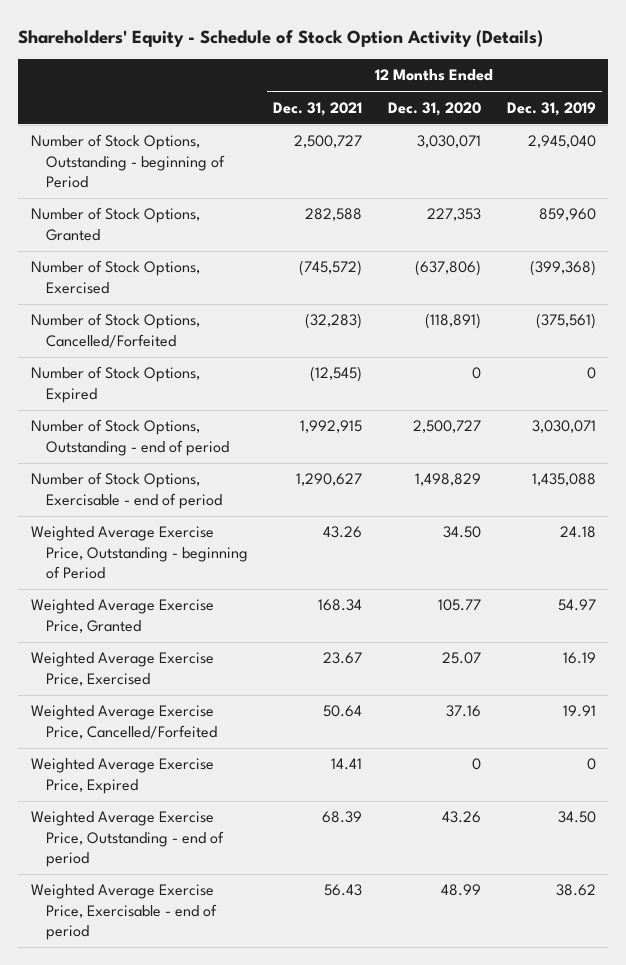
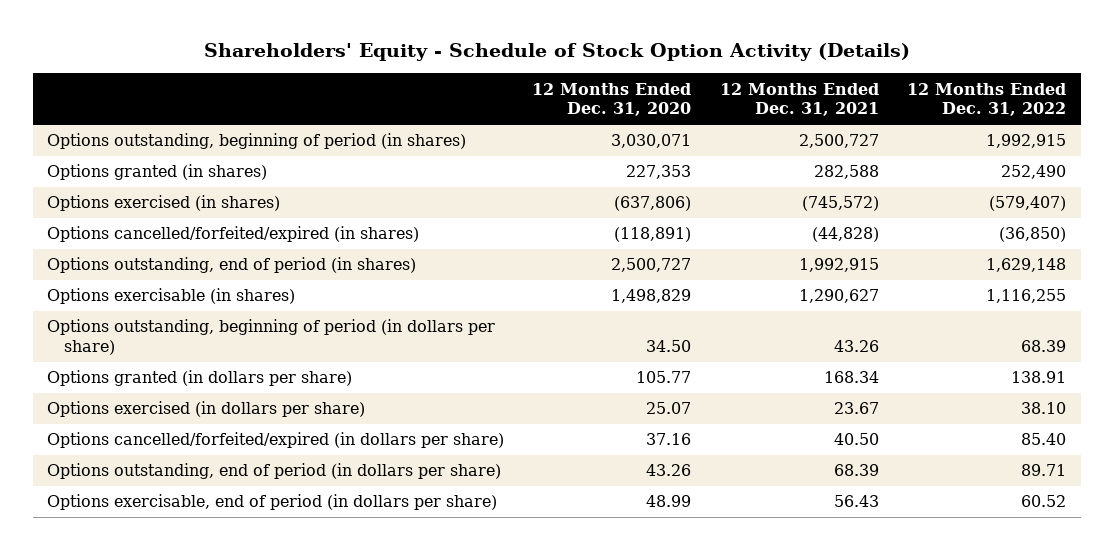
[506,101,596,116] Dec. 31, 2019 -> none
none -> [907,82,1067,117] 12 Months Ended Dec. 31, 2022
[30,313,200,348] Number of Stock Options, Cancelled/Forfeited -> none
[30,366,200,403] Number of Stock Options, Expired -> none
[30,705,217,739] Weighted Average Exercise Price, Cancelled/Forfeited -> none
[30,758,214,794] Weighted Average Exercise Price, Expired -> none
[30,134,225,189] Number of Stock Options, Outstanding - beginning of Period -> [46,133,466,150] Options outstanding, beginning of period (in shares)
[30,207,200,241] Number of Stock Options, Granted -> [46,164,267,181] Options granted (in shares)
[30,260,200,294] Number of Stock Options, Exercised -> [46,195,280,212] Options exercised (in shares)
none -> [46,226,419,243] Options cancelled/forfeited/expired (in shares)
[30,419,229,456] Number of Stock Options, Outstanding - end of period -> [46,257,416,274] Options outstanding, end of period (in shares)
[30,472,222,509] Number of Stock Options, Exercisable - end of period -> [46,288,295,305] Options exercisable (in shares)
[30,526,248,580] Weighted Average Exercise Price, Outstanding - beginning of Period -> [46,319,495,356] Options outstanding, beginning of period (in dollars per share)
[30,599,214,633] Weighted Average Exercise Price, Granted -> [46,370,352,387] Options granted (in dollars per share)
[30,652,214,686] Weighted Average Exercise Price, Exercised -> [46,401,365,418] Options exercised (in dollars per share)
none -> [46,432,504,449] Options cancelled/forfeited/expired (in dollars per share)
[30,811,224,868] Weighted Average Exercise Price, Outstanding - end of period -> [46,463,501,480] Options outstanding, end of period (in dollars per share)
[30,884,217,941] Weighted Average Exercise Price, Exercisable - end of period -> [46,494,497,511] Options exercisable, end of period (in dollars per share)

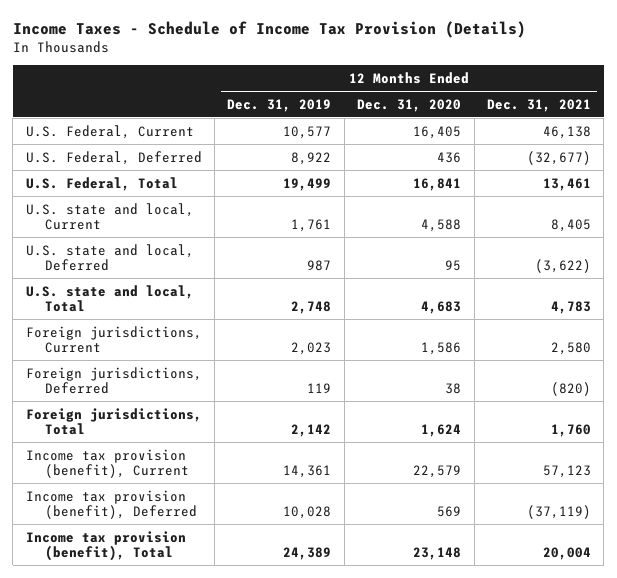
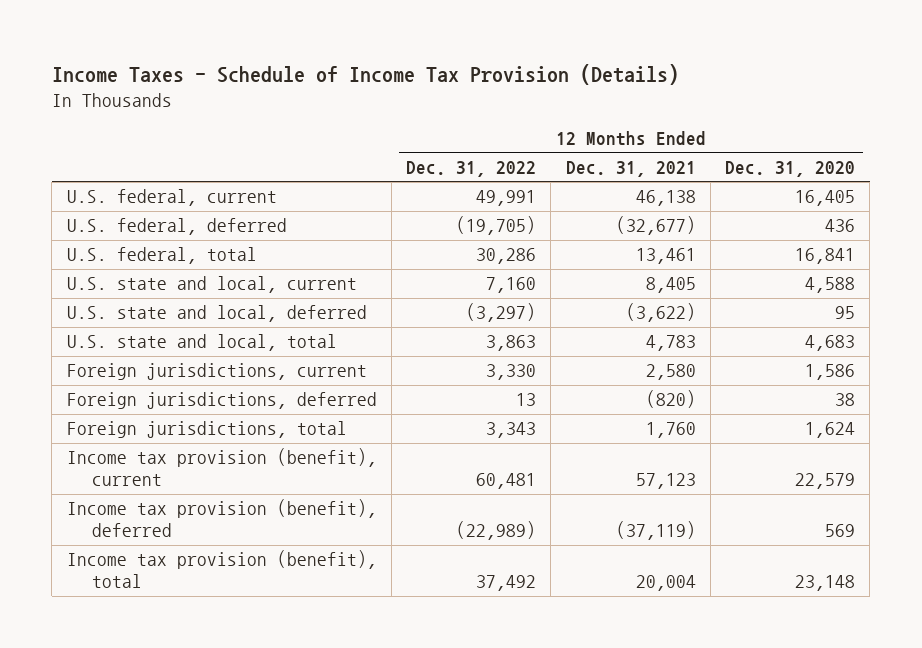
[227,98,332,112] Dec. 31, 2019 -> none
none -> [406,160,537,177] Dec. 31, 2022
[25,124,194,139] U.S. Federal, Current -> [66,189,277,207] U.S. federal, current
[25,150,202,165] U.S. Federal, Deferred -> [66,218,287,236] U.S. federal, deferred
[25,176,178,191] U.S. Federal, Total -> [66,247,257,265] U.S. federal, total
[25,202,194,231] U.S. state and local, Current -> [66,276,357,294] U.S. state and local, current
[25,243,194,272] U.S. state and local, Deferred -> [66,305,367,323] U.S. state and local, deferred
[25,284,194,313] U.S. state and local, Total -> [66,334,337,352] U.S. state and local, total
[25,325,202,354] Foreign jurisdictions, Current -> [66,363,367,381] Foreign jurisdictions, current
[25,366,202,395] Foreign jurisdictions, Deferred -> [66,392,377,410] Foreign jurisdictions, deferred
[25,407,202,436] Foreign jurisdictions, Total -> [66,421,347,439] Foreign jurisdictions, total
[25,448,190,479] Income tax provision (benefit), Current -> [66,448,377,487] Income tax provision (benefit), current
[25,489,198,520] Income tax provision (benefit), Deferred -> [66,499,377,538] Income tax provision (benefit), deferred
[25,530,186,562] Income tax provision (benefit), Total -> [66,550,377,589] Income tax provision (benefit), total

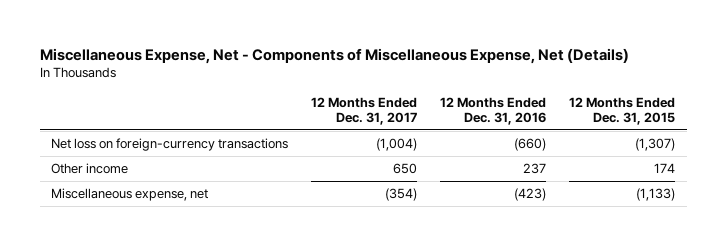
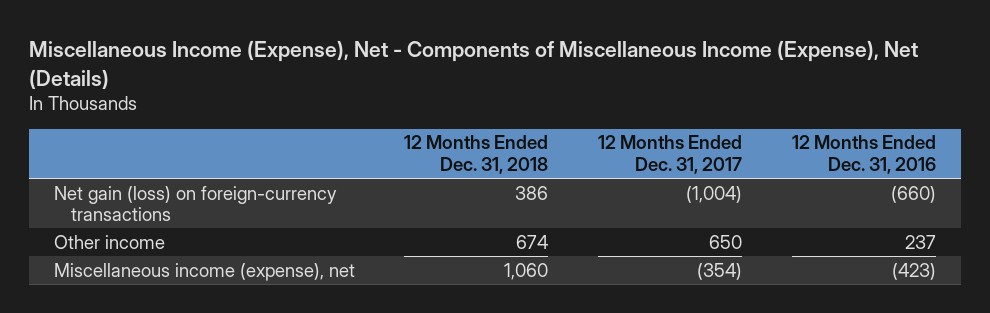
[39,47,629,64] Miscellaneous Expense, Net - Components of Miscellaneous Expense, Net (Details) -> [28,40,918,89] Miscellaneous Income (Expense), Net - Components of Miscellaneous Income (Expense), Net (Details)
[569,96,676,125] 12 Months Ended Dec. 31, 2015 -> none
none -> [404,135,549,174] 12 Months Ended Dec. 31, 2018
[51,138,289,152] Net loss on foreign-currency transactions -> [53,185,337,221] Net gain (loss) on foreign-currency transactions
[51,188,209,202] Miscellaneous expense, net -> [53,262,355,281] Miscellaneous income (expense), net

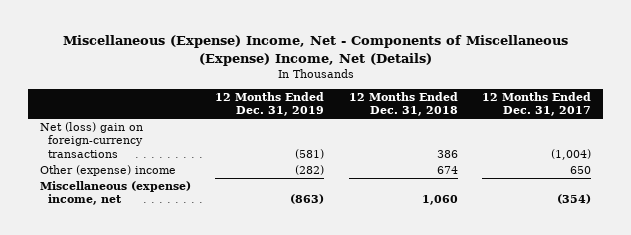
[28,40,918,89] Miscellaneous Income (Expense), Net - Components of Miscellaneous Income (Expense), Net (Details) -> [62,35,568,66] Miscellaneous (Expense) Income, Net - Components of Miscellaneous (Expense) Income, Net (Details)
[792,135,937,174] 12 Months Ended Dec. 31, 2016 -> none
none -> [215,91,325,117] 12 Months Ended Dec. 31, 2019
[53,185,337,221] Net gain (loss) on foreign-currency transactions -> [40,122,144,158] Net (loss) gain on foreign-currency transactions
[53,234,165,249] Other income -> [40,165,177,177] Other (expense) income
[53,262,355,281] Miscellaneous income (expense), net -> [40,181,192,206] Miscellaneous (expense) income, net

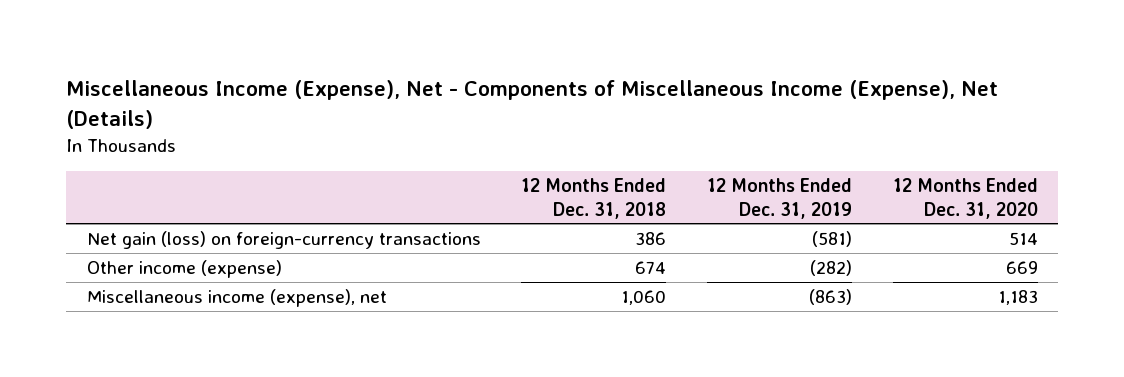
[62,35,568,66] Miscellaneous (Expense) Income, Net - Components of Miscellaneous (Expense) Income, Net (Details) -> [66,79,999,129] Miscellaneous Income (Expense), Net - Components of Miscellaneous Income (Expense), Net (Details)
[481,91,591,117] 12 Months Ended Dec. 31, 2017 -> none
none -> [892,177,1038,219] 12 Months Ended Dec. 31, 2020
[40,122,144,158] Net (loss) gain on foreign-currency transactions -> [86,231,481,250] Net gain (loss) on foreign-currency transactions
[40,165,177,177] Other (expense) income -> [86,260,282,279] Other income (expense)
[40,181,192,206] Miscellaneous (expense) income, net -> [86,289,387,308] Miscellaneous income (expense), net

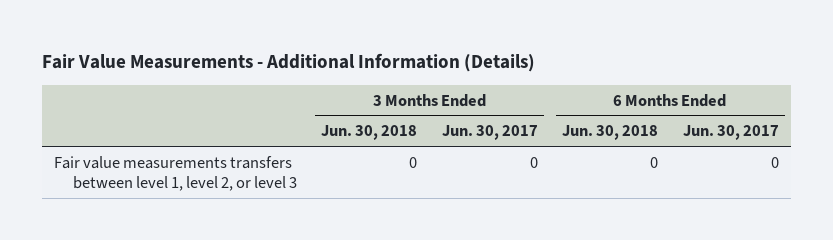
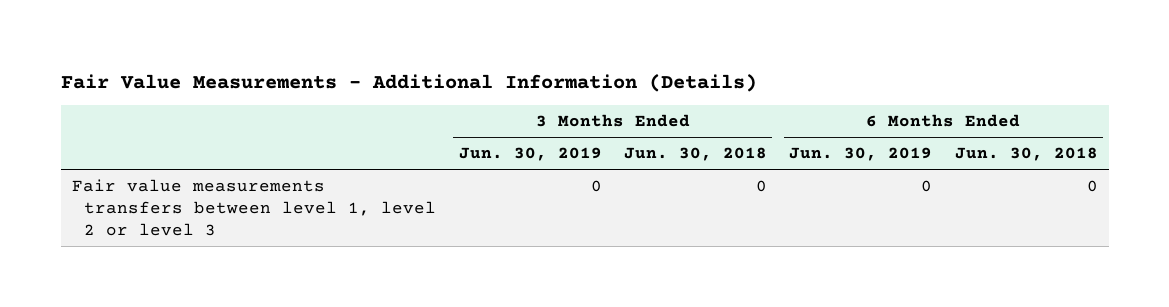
[441,125,538,141] Jun. 30, 2017 -> none
[682,125,779,141] Jun. 30, 2017 -> none
none -> [458,147,602,162] Jun. 30, 2019
none -> [789,147,933,162] Jun. 30, 2019
[54,155,297,192] Fair value measurements transfers between level 1, level 2, or level 3 -> [71,179,437,237] Fair value measurements transfers between level 1, level 2 or level 3

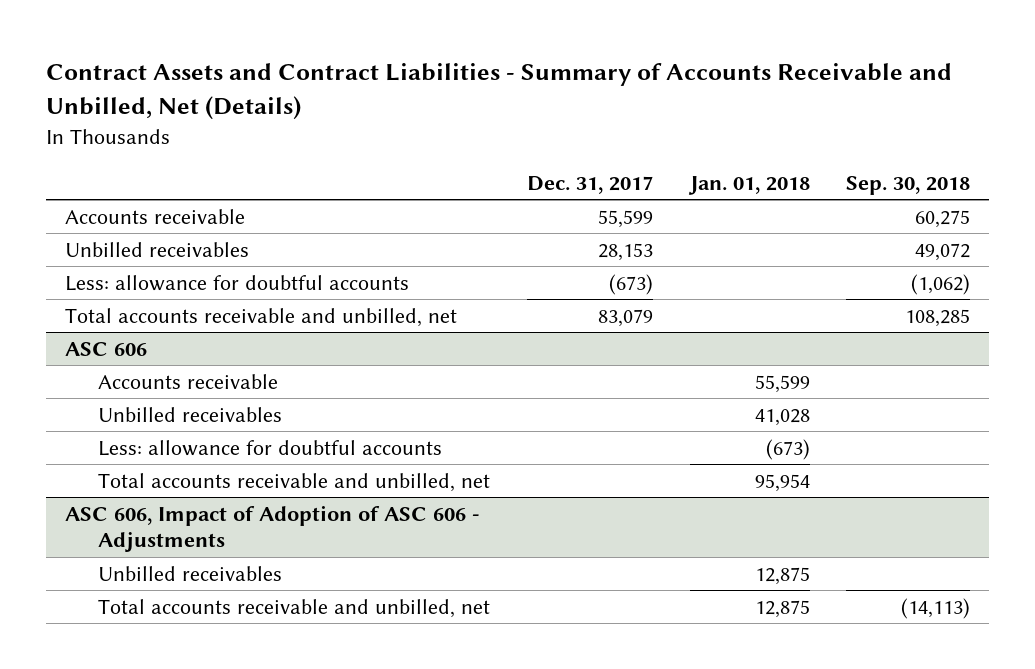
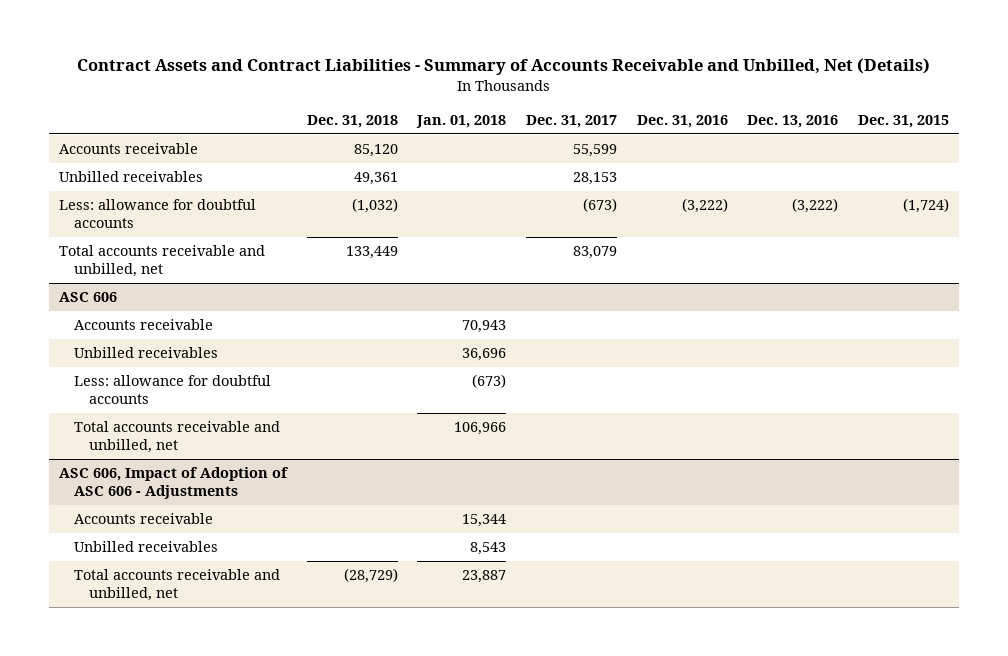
[846,175,971,195] Sep. 30, 2018 -> none
none -> [306,114,398,128] Dec. 31, 2018
none -> [636,114,728,128] Dec. 31, 2016
none -> [747,114,839,128] Dec. 13, 2016
none -> [858,114,950,128] Dec. 31, 2015
[754,374,810,393] 55,599 -> [462,320,507,334] 70,943
[754,408,810,426] 41,028 -> [462,348,507,362] 36,696
[754,473,810,492] 95,954 -> [454,422,507,436] 106,966
none -> [74,513,214,525] Accounts receivable
[754,566,810,585] 12,875 -> [470,542,507,556] 8,543
[754,599,810,618] 12,875 -> [462,570,507,584] 23,887

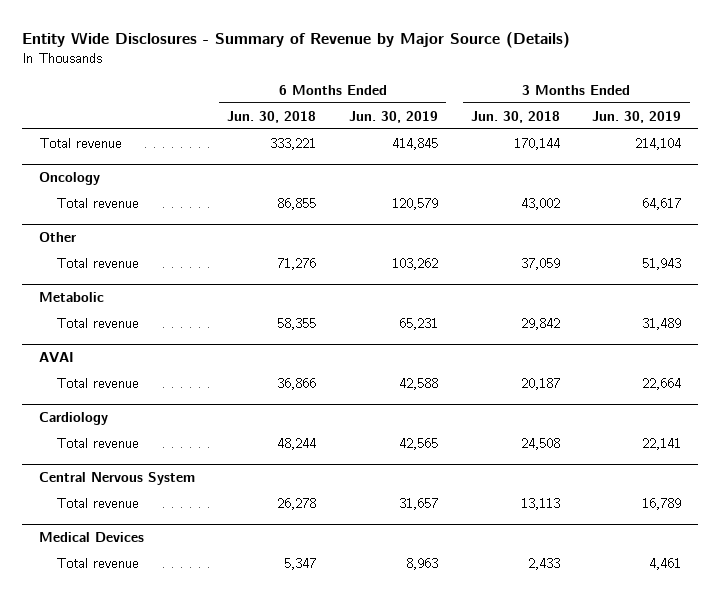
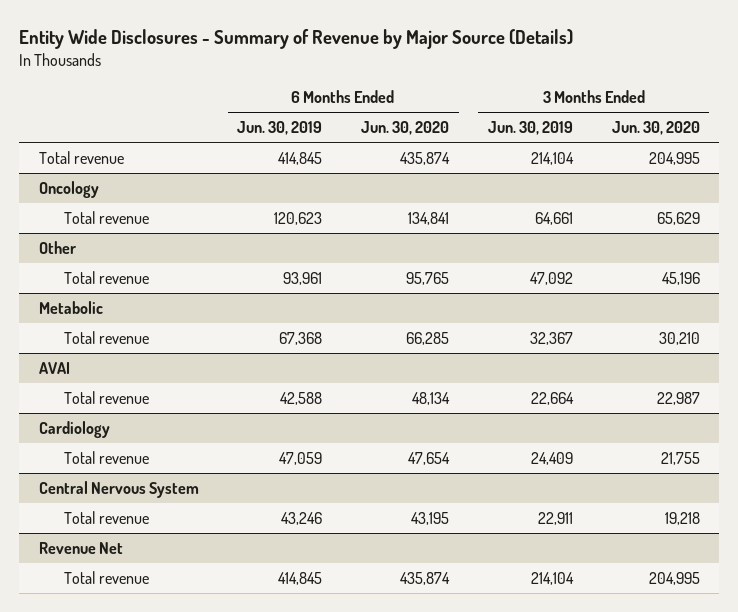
[227,110,317,123] Jun. 30, 2018 -> none
[470,110,560,123] Jun. 30, 2018 -> none
none -> [361,121,450,136] Jun. 30, 2020
none -> [611,121,700,136] Jun. 30, 2020
[392,197,439,210] 120,579 -> [274,211,323,225] 120,623
[642,197,682,210] 64,617 -> [534,211,573,225] 64,661
[392,257,439,270] 103,262 -> [283,271,323,285] 93,961
[642,257,682,270] 51,943 -> [529,271,573,285] 47,092
[399,317,439,330] 65,231 -> [279,331,323,345] 67,368
[642,317,682,330] 31,489 -> [529,331,573,345] 32,367
[399,437,439,450] 42,565 -> [279,451,323,465] 47,059
[642,437,682,450] 22,141 -> [530,451,573,465] 24,409
[38,531,144,542] Medical Devices -> none
[399,497,439,510] 31,657 -> [281,511,323,525] 43,246
[642,497,682,510] 16,789 -> [537,511,573,525] 22,911
none -> [38,541,123,554] Revenue Net
[406,557,439,570] 8,963 -> [278,571,323,585] 414,845
[649,557,682,570] 4,461 -> [530,571,574,585] 214,104

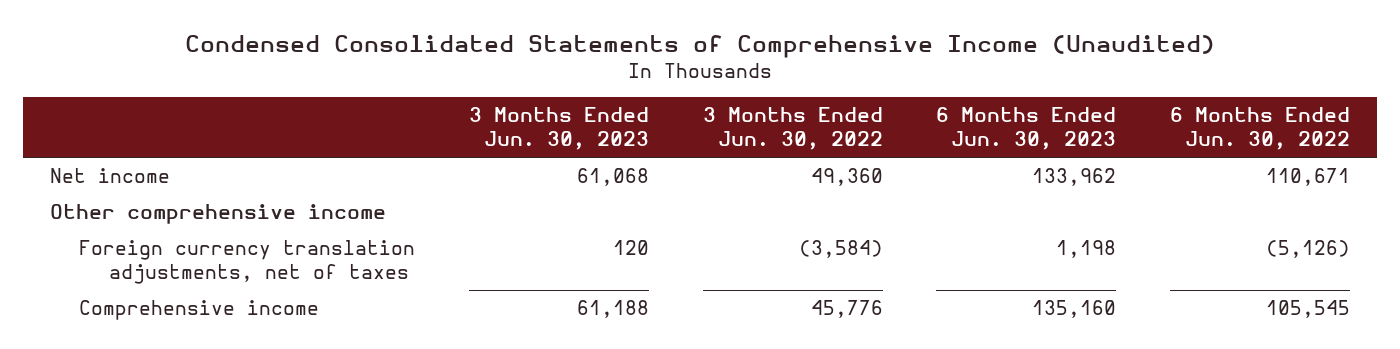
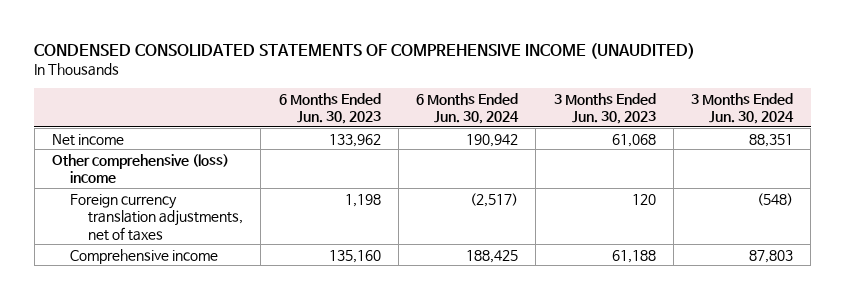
[184,35,1215,59] Condensed Consolidated Statements of Comprehensive Income (Unaudited) -> [34,42,696,59] CONDENSED CONSOLIDATED STATEMENTS OF COMPREHENSIVE INCOME (UNAUDITED)
[702,107,883,151] 3 Months Ended Jun. 30, 2022 -> none
[1170,107,1351,151] 6 Months Ended Jun. 30, 2022 -> none
none -> [416,92,520,125] 6 Months Ended Jun. 30, 2024
none -> [691,92,795,125] 3 Months Ended Jun. 30, 2024
[49,204,386,225] Other comprehensive income -> [51,153,229,184] Other comprehensive (loss) income

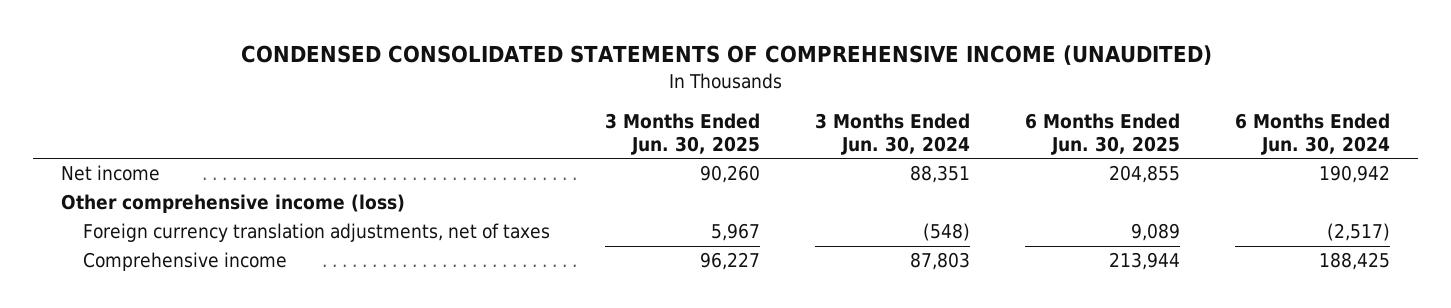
[278,92,381,125] 6 Months Ended Jun. 30, 2023 -> none
[553,92,656,125] 3 Months Ended Jun. 30, 2023 -> none
none -> [604,112,760,155] 3 Months Ended Jun. 30, 2025
none -> [1025,112,1181,155] 6 Months Ended Jun. 30, 2025
[51,153,229,184] Other comprehensive (loss) income -> [60,194,405,214] Other comprehensive income (loss)

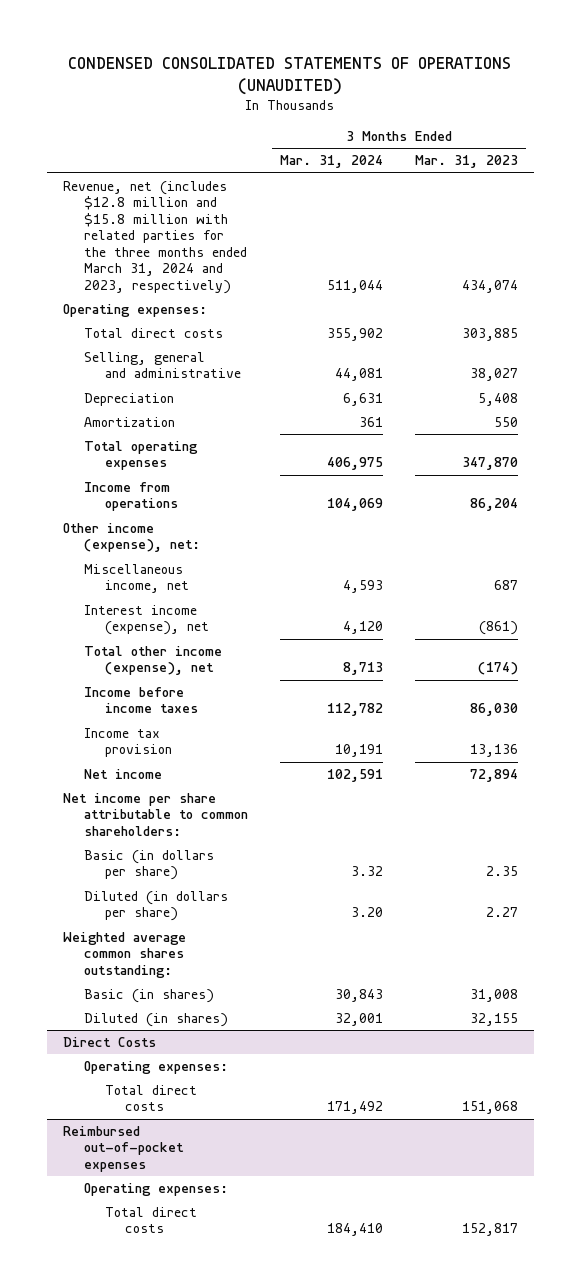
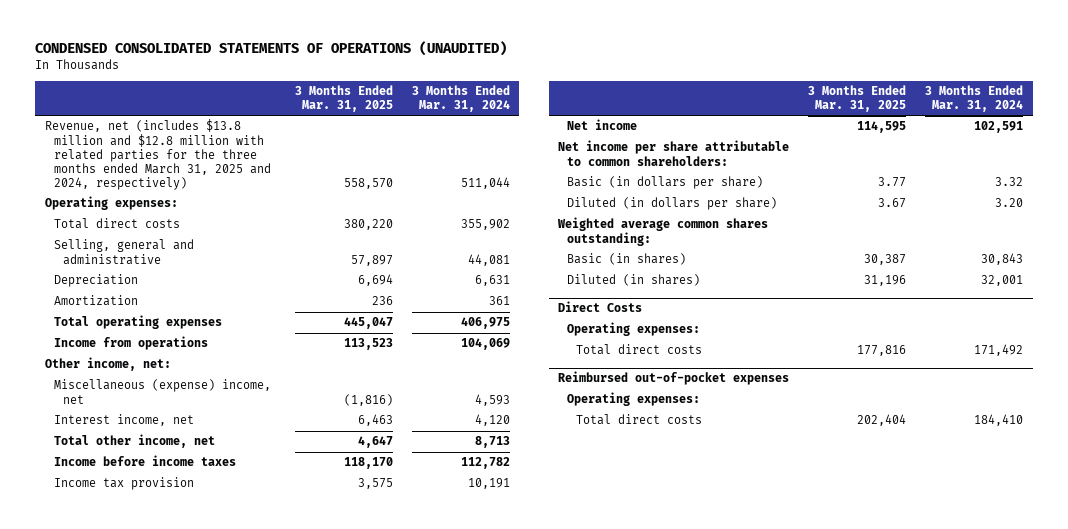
[414,155,518,169] Mar. 31, 2023 -> none
none -> [294,85,393,113] 3 Months Ended Mar. 31, 2025
[62,181,247,294] Revenue, net (includes $12.8 million and $15.8 million with related parties for the three months ended March 31, 2024 and 2023, respectively) -> [44,119,271,190] Revenue, net (includes $13.8 million and $12.8 million with related parties for the three months ended March 31, 2025 and 2024, respectively)
[62,523,200,553] Other income (expense), net: -> [44,357,171,372] Other income, net:
[83,564,189,594] Miscellaneous income, net -> [53,379,271,404] Miscellaneous (expense) income, net
[83,605,209,636] Interest income (expense), net -> [53,414,194,427] Interest income, net
[83,646,222,676] Total other income (expense), net -> [53,434,215,449] Total other income, net

